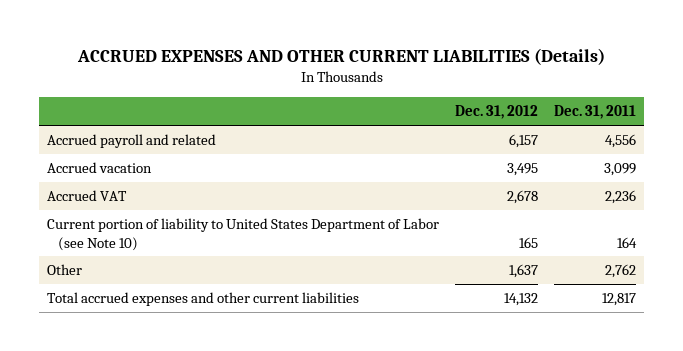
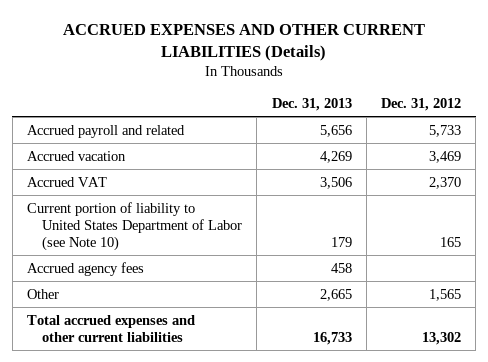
[554,105,637,120] Dec. 31, 2011 -> none
none -> [271,97,352,111] Dec. 31, 2013
[509,134,539,149] 6,157 -> [429,124,462,137] 5,733
[507,163,539,177] 3,495 -> [429,150,462,163] 3,469
[507,190,539,205] 2,678 -> [429,176,462,189] 2,370
none -> [27,261,145,276] Accrued agency fees
[509,264,539,279] 1,637 -> [429,288,462,301] 1,565
[504,293,539,307] 14,132 -> [422,331,462,345] 13,302

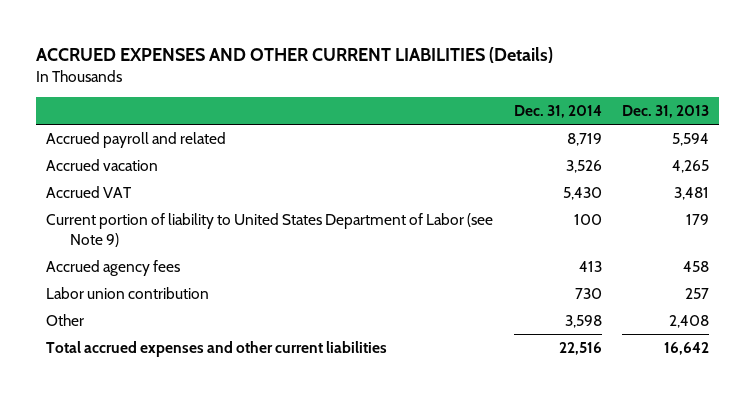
[381,97,462,111] Dec. 31, 2012 -> none
none -> [513,105,602,119] Dec. 31, 2014
[319,124,352,137] 5,656 -> [671,133,709,147] 5,594
[319,150,352,163] 4,269 -> [671,160,709,174] 4,265
[319,176,352,189] 3,506 -> [673,187,709,201] 3,481
[27,201,243,251] Current portion of liability to United States Department of Labor (see Note 10) -> [46,213,494,247] Current portion of liability to United States Department of Labor (see Note 9)
none -> [46,287,210,300] Labor union contribution
[319,288,352,301] 2,665 -> [668,315,709,329] 2,408
[312,331,352,345] 16,733 -> [663,342,709,356] 16,642

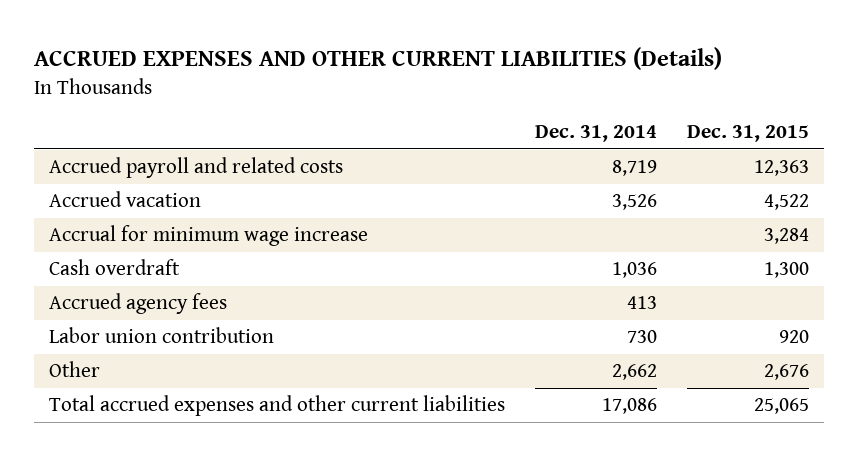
[621,105,709,119] Dec. 31, 2013 -> none
none -> [686,125,809,143] Dec. 31, 2015
[46,132,227,149] Accrued payroll and related -> [48,157,343,179] Accrued payroll and related costs
[46,186,133,199] Accrued VAT -> none
[46,213,494,247] Current portion of liability to United States Department of Labor (see Note 9) -> none
none -> [48,225,368,247] Accrual for minimum wage increase
none -> [48,259,180,276] Cash overdraft
[564,315,602,329] 3,598 -> [611,364,657,381] 2,662
[558,342,602,356] 22,516 -> [601,398,657,415] 17,086

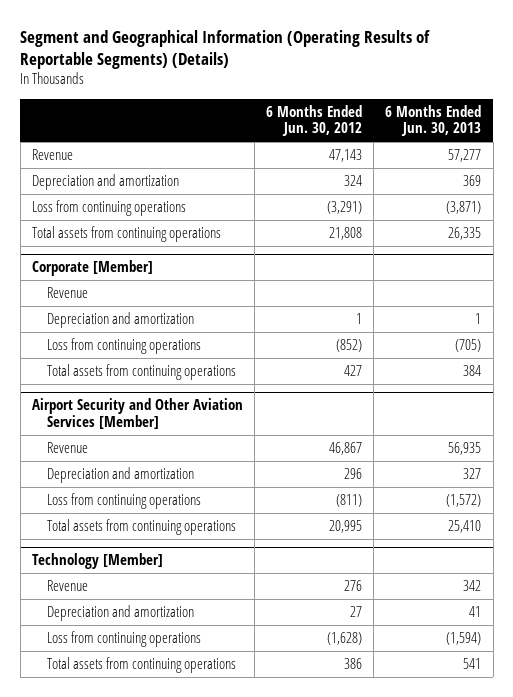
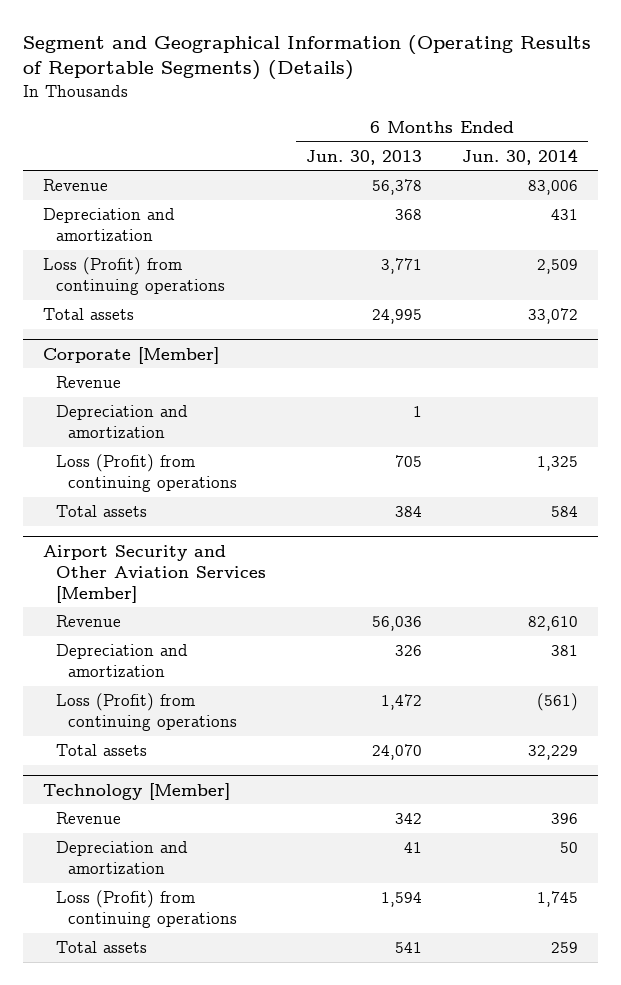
[266,104,363,137] 6 Months Ended Jun. 30, 2012 -> none
none -> [461,148,578,165] Jun. 30, 2014
[448,149,482,163] 57,277 -> [371,179,422,196] 56,378
[463,175,482,187] 369 -> [394,209,422,221] 368
[31,200,186,217] Loss from continuing operations -> [43,257,225,296] Loss (Profit) from continuing operations
[446,201,482,215] (3,871) -> [380,258,422,275] 3,771
[31,226,221,243] Total assets from continuing operations -> [43,308,135,321] Total assets
[448,227,482,241] 26,335 -> [371,309,422,325] 24,995
[46,338,201,355] Loss from continuing operations -> [55,454,238,493] Loss (Profit) from continuing operations
[455,339,482,353] (705) -> [394,455,422,468] 705
[46,364,236,381] Total assets from continuing operations -> [55,505,147,518] Total assets
[448,442,482,456] 56,935 -> [371,616,422,632] 56,036
[463,468,482,480] 327 -> [394,645,422,657] 326
[46,493,201,510] Loss from continuing operations -> [55,693,238,732] Loss (Profit) from continuing operations
[446,494,482,508] (1,572) -> [380,694,422,711] 1,472
[46,519,236,536] Total assets from continuing operations -> [55,744,147,757] Total assets
[448,520,482,534] 25,410 -> [371,744,422,761] 24,070
[46,631,201,648] Loss from continuing operations -> [55,890,238,929] Loss (Profit) from continuing operations
[446,632,482,646] (1,594) -> [380,892,422,908] 1,594
[46,657,236,674] Total assets from continuing operations -> [55,941,147,954] Total assets

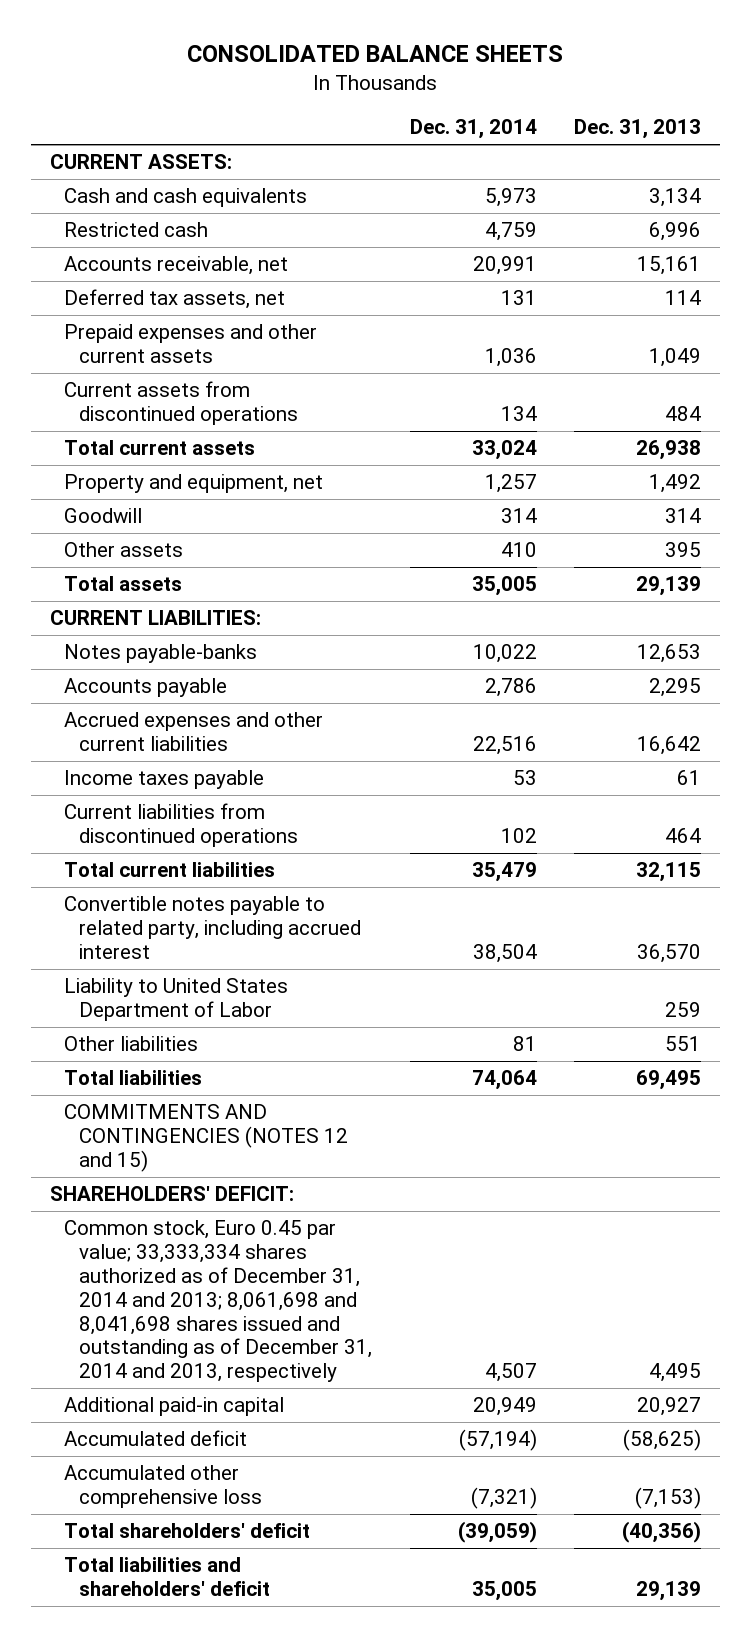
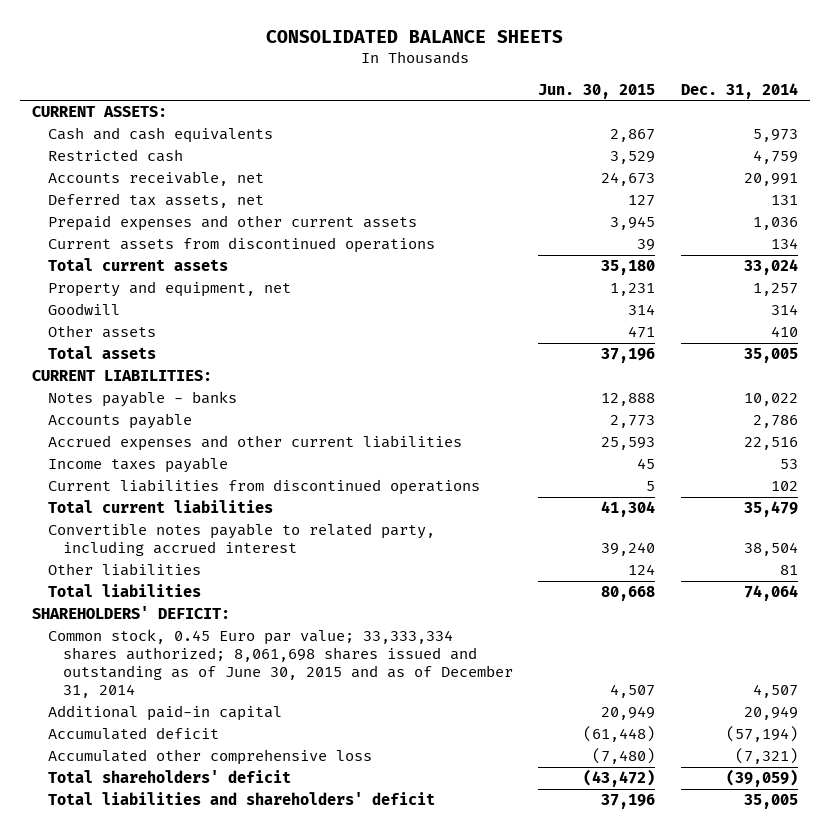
[574,119,702,140] Dec. 31, 2013 -> none
none -> [538,83,656,99] Jun. 30, 2015
[64,644,258,664] Notes payable-banks -> [47,391,237,408] Notes payable - banks
[64,978,289,1022] Liability to United States Department of Labor -> none
[64,1104,349,1172] COMMITMENTS AND CONTINGENCIES (NOTES 12 and 15) -> none
[64,1220,373,1383] Common stock, Euro 0.45 par value; 33,333,334 shares authorized as of December 31, 2014 and 2013; 8,061,698 and 8,041,698 shares issued and outstanding as of December 31, 2014 and 2013, respectively -> [47,629,513,699] Common stock, 0.45 Euro par value; 33,333,334 shares authorized; 8,061,698 shares issued and outstanding as of June 30, 2015 and as of December 31, 2014

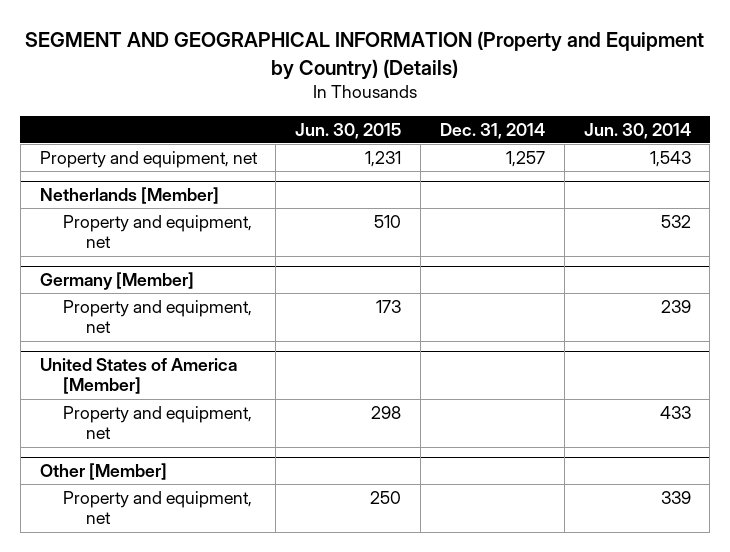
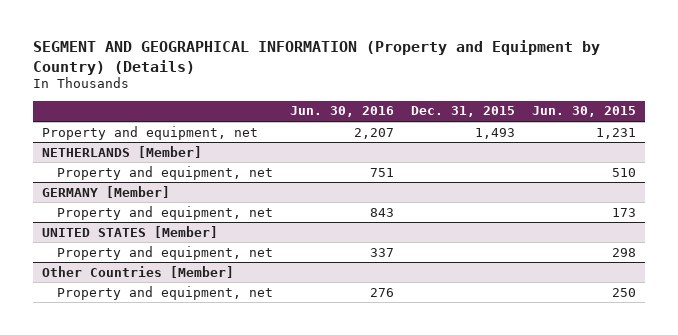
[439,122,545,139] Dec. 31, 2014 -> none
[583,122,691,139] Jun. 30, 2014 -> none
none -> [290,106,395,118] Jun. 30, 2016
none -> [411,106,516,118] Dec. 31, 2015
[39,187,219,205] Netherlands [Member] -> [41,145,202,158] NETHERLANDS [Member]
[39,272,194,291] Germany [Member] -> [41,185,170,198] GERMANY [Member]
[39,358,237,395] United States of America [Member] -> [41,225,218,238] UNITED STATES [Member]
[39,463,167,481] Other [Member] -> [41,265,234,278] Other Countries [Member]

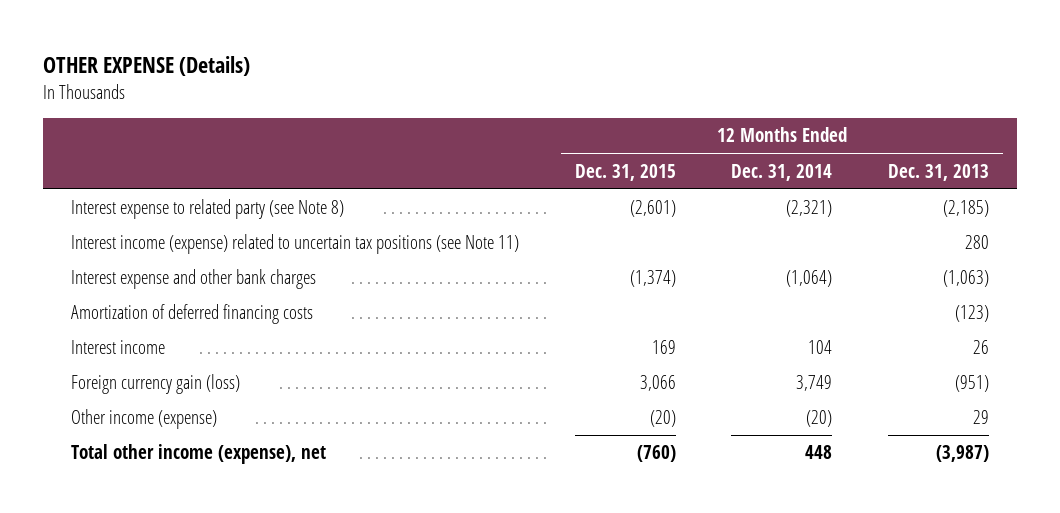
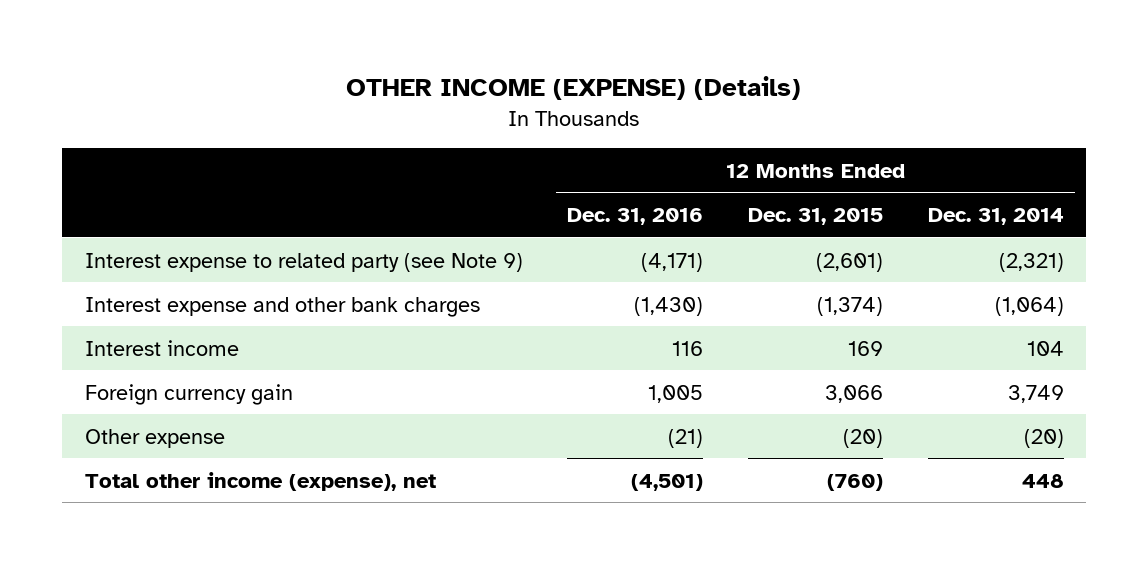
[43,55,251,76] OTHER EXPENSE (Details) -> [346,76,802,101] OTHER INCOME (EXPENSE) (Details)
[888,163,990,181] Dec. 31, 2013 -> none
none -> [567,208,704,226] Dec. 31, 2016
[71,234,520,255] Interest income (expense) related to uncertain tax positions (see Note 11) -> none
[71,199,345,220] Interest expense to related party (see Note 8) -> [84,252,523,272] Interest expense to related party (see Note 9)
[71,304,314,325] Amortization of deferred financing costs -> none
[71,374,241,395] Foreign currency gain (loss) -> [84,383,293,405] Foreign currency gain
[71,409,218,430] Other income (expense) -> [84,428,225,448] Other expense

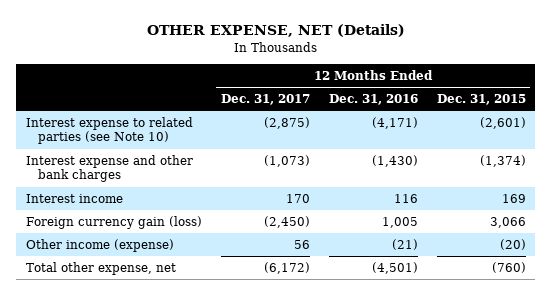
[346,76,802,101] OTHER INCOME (EXPENSE) (Details) -> [146,24,405,38] OTHER EXPENSE, NET (Details)
[927,208,1064,226] Dec. 31, 2014 -> none
none -> [220,94,310,106] Dec. 31, 2017
[84,252,523,272] Interest expense to related party (see Note 9) -> [25,117,193,145] Interest expense to related parties (see Note 10)
[84,383,293,405] Foreign currency gain -> [25,216,202,230] Foreign currency gain (loss)
[84,428,225,448] Other expense -> [25,239,174,253] Other income (expense)
[84,471,436,491] Total other income (expense), net -> [25,262,176,276] Total other expense, net

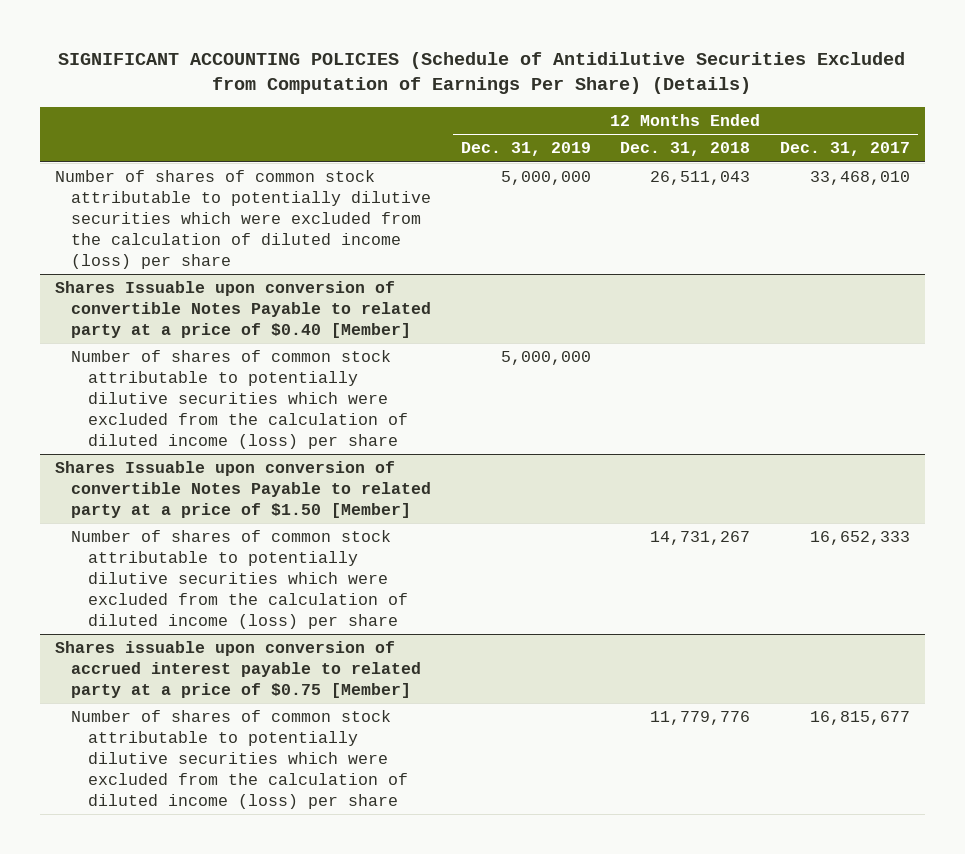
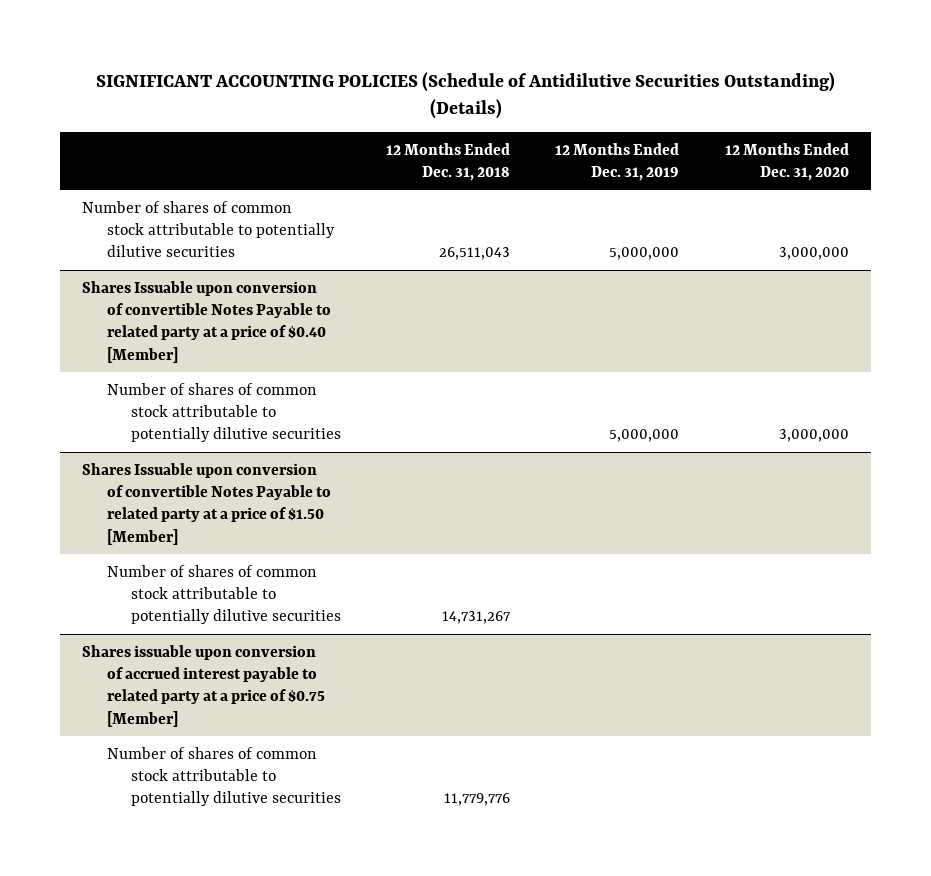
[58,52,906,95] SIGNIFICANT ACCOUNTING POLICIES (Schedule of Antidilutive Securities Excluded from Computation of Earnings Per Share) (Details) -> [95,72,835,120] SIGNIFICANT ACCOUNTING POLICIES (Schedule of Antidilutive Securities Outstanding) (Details)
[780,142,911,157] Dec. 31, 2017 -> none
none -> [724,142,849,181] 12 Months Ended Dec. 31, 2020
[54,170,432,269] Number of shares of common stock attributable to potentially dilutive securities which were excluded from the calculation of diluted income (loss) per share -> [82,200,335,258] Number of shares of common stock attributable to potentially dilutive securities
[71,350,408,449] Number of shares of common stock attributable to potentially dilutive securities which were excluded from the calculation of diluted income (loss) per share -> [106,382,341,443] Number of shares of common stock attributable to potentially dilutive securities
[71,530,408,629] Number of shares of common stock attributable to potentially dilutive securities which were excluded from the calculation of diluted income (loss) per share -> [106,564,341,625] Number of shares of common stock attributable to potentially dilutive securities
[71,710,408,809] Number of shares of common stock attributable to potentially dilutive securities which were excluded from the calculation of diluted income (loss) per share -> [106,746,341,807] Number of shares of common stock attributable to potentially dilutive securities

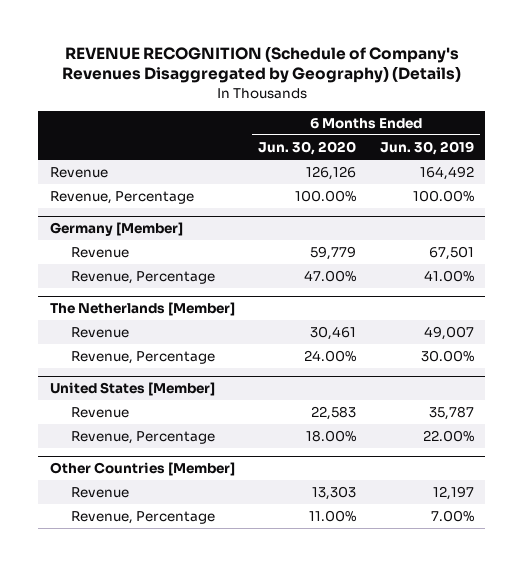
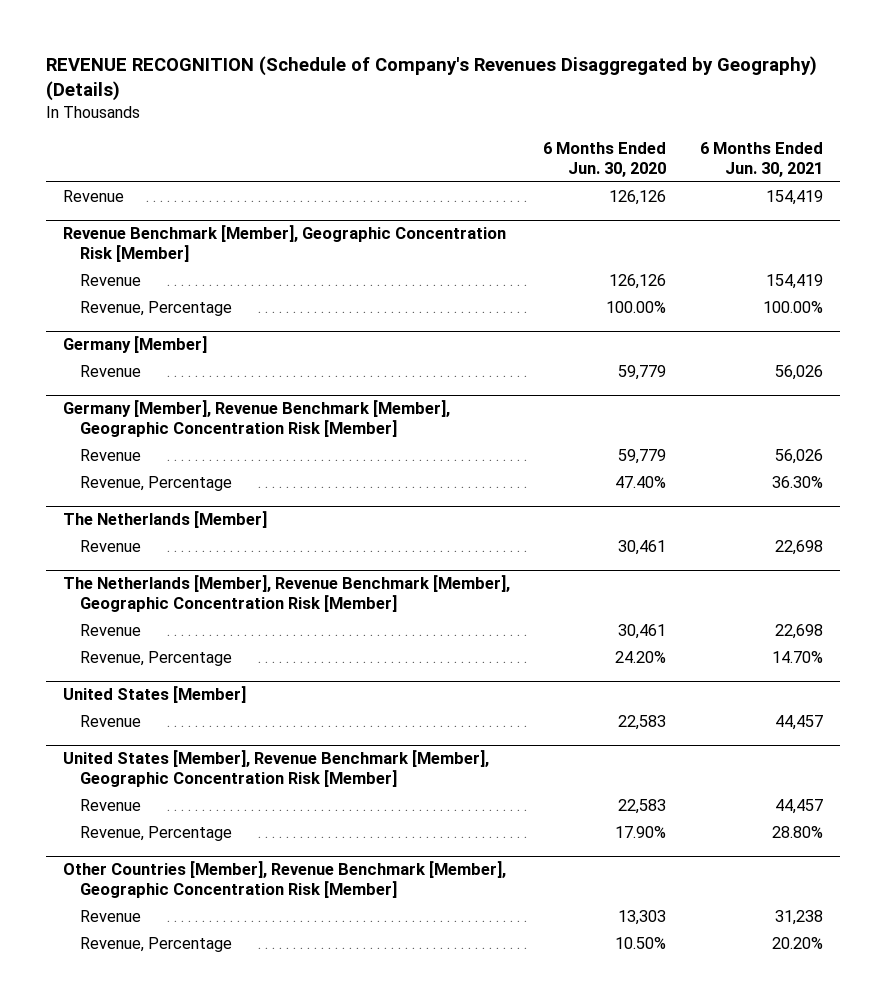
[379,140,474,155] Jun. 30, 2019 -> none
none -> [700,141,824,177] 6 Months Ended Jun. 30, 2021
none -> [62,225,506,263] Revenue Benchmark [Member], Geographic Concentration Risk [Member]
none -> [79,274,141,287] Revenue
none -> [62,400,450,438] Germany [Member], Revenue Benchmark [Member], Geographic Concentration Risk [Member]
none -> [79,449,141,462] Revenue
[304,269,357,282] 47.00% -> [615,476,667,489] 47.40%
none -> [62,575,510,613] The Netherlands [Member], Revenue Benchmark [Member], Geographic Concentration Risk [Member]
none -> [79,624,141,637] Revenue
[304,349,357,362] 24.00% -> [615,651,667,664] 24.20%
[49,462,235,477] Other Countries [Member] -> none
none -> [62,750,489,788] United States [Member], Revenue Benchmark [Member], Geographic Concentration Risk [Member]
none -> [79,799,141,812] Revenue
[306,429,357,442] 18.00% -> [615,826,667,839] 17.90%
none -> [62,861,506,899] Other Countries [Member], Revenue Benchmark [Member], Geographic Concentration Risk [Member]
[309,509,357,522] 11.00% -> [615,937,667,950] 10.50%

